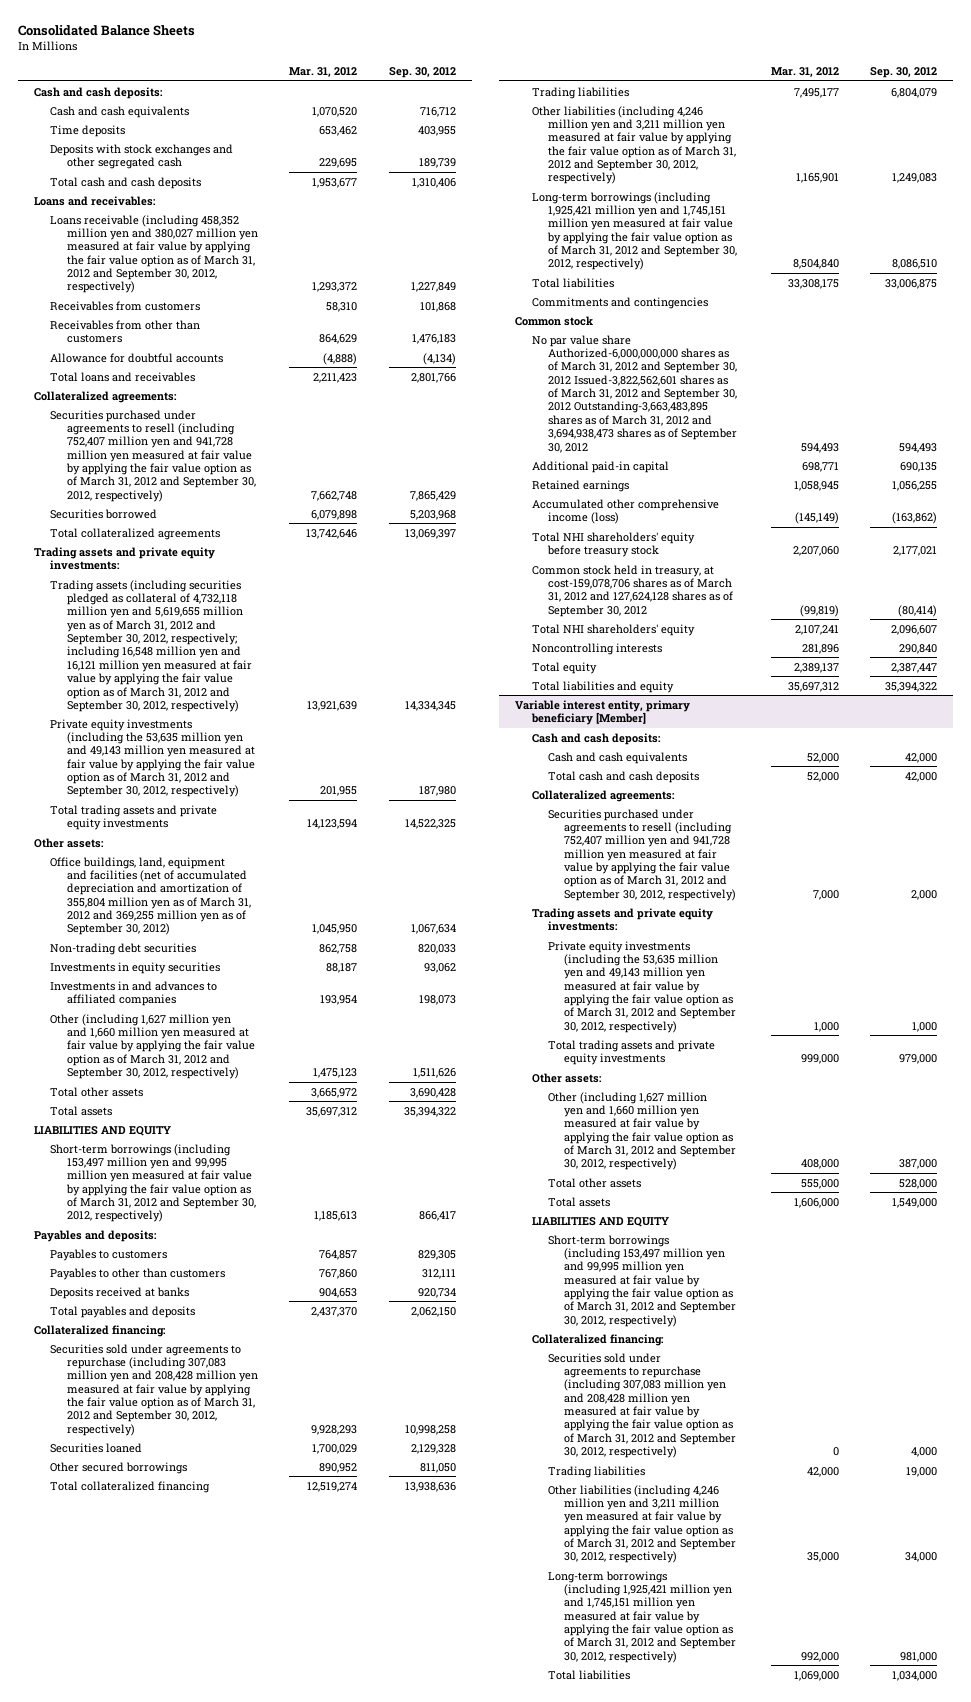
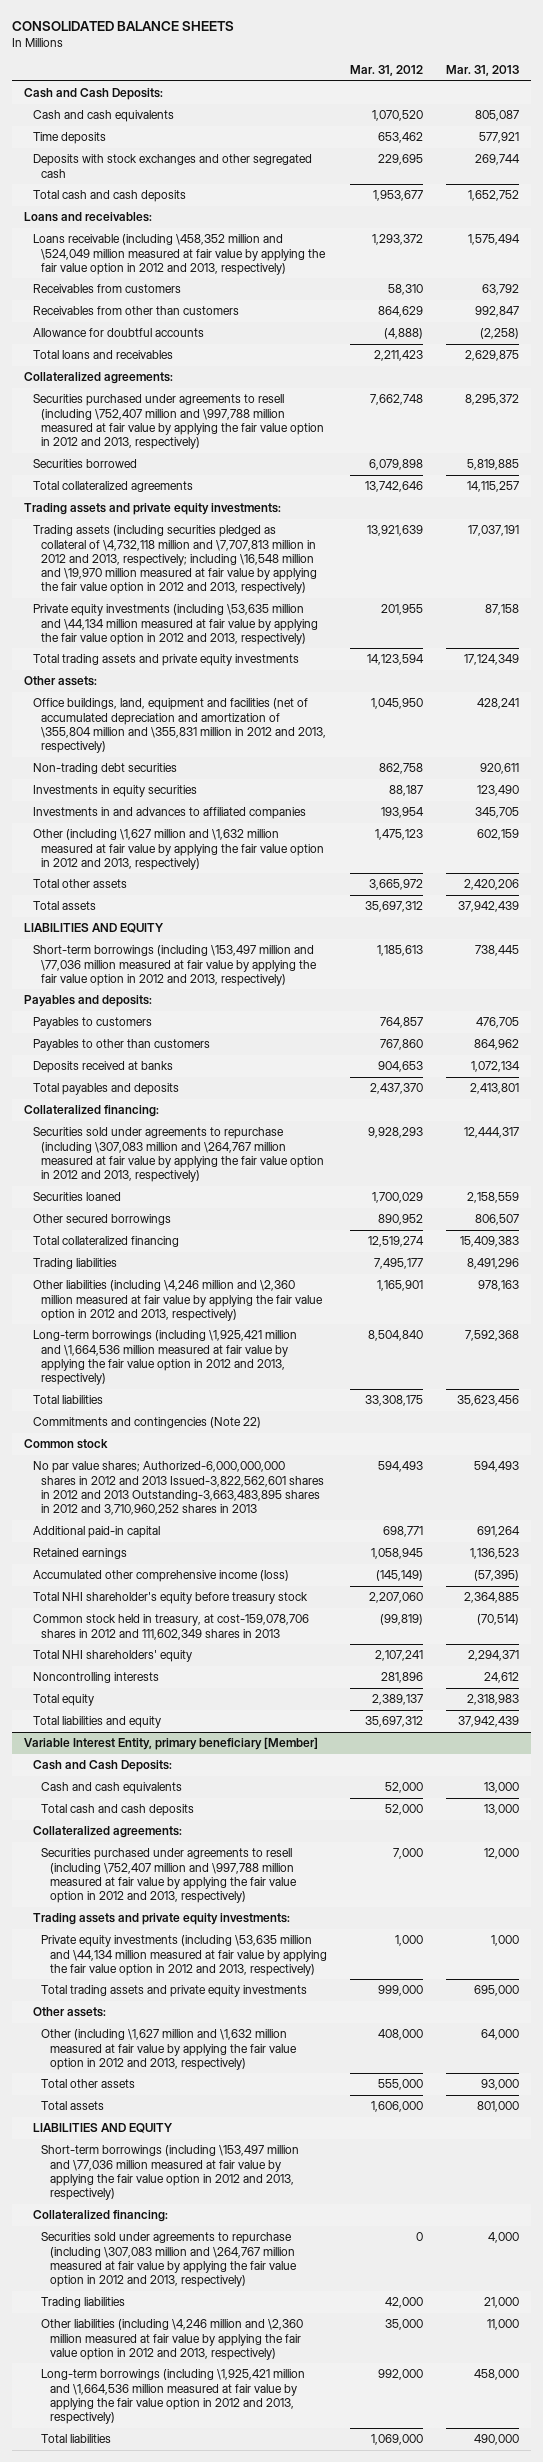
[18,25,196,37] Consolidated Balance Sheets -> [12,20,235,31] CONSOLIDATED BALANCE SHEETS
[388,67,456,79] Sep. 30, 2012 -> none
none -> [446,65,520,77] Mar. 31, 2013
[33,86,163,99] Cash and cash deposits: -> [23,88,163,101] Cash and Cash Deposits:
[50,214,258,294] Loans receivable (including 458,352 million yen and 380,027 million yen measured at fair value by applying the fair value option as of March 31, 2012 and September 30, 2012, respectively) -> [32,234,327,275] Loans receivable (including \458,352 million and \524,049 million measured at fair value by applying the fair value option in 2012 and 2013, respectively)
[50,409,256,502] Securities purchased under agreements to resell (including 752,407 million yen and 941,728 million yen measured at fair value by applying the fair value option as of March 31, 2012 and September 30, 2012, respectively) -> [32,394,325,449] Securities purchased under agreements to resell (including \752,407 million and \997,788 million measured at fair value by applying the fair value option in 2012 and 2013, respectively)
[50,579,252,712] Trading assets (including securities pledged as collateral of 4,732,118 million yen and 5,619,655 million yen as of March 31, 2012 and September 30, 2012, respectively; including 16,548 million yen and 16,121 million yen measured at fair value by applying the fair value option as of March 31, 2012 and September 30, 2012, respectively) -> [32,525,318,595] Trading assets (including securities pledged as collateral of \4,732,118 million and \7,707,813 million in 2012 and 2013, respectively; including \16,548 million and \19,970 million measured at fair value by applying the fair value option in 2012 and 2013, respectively)
[50,718,255,798] Private equity investments (including the 53,635 million yen and 49,143 million yen measured at fair value by applying the fair value option as of March 31, 2012 and September 30, 2012, respectively) -> [32,604,319,645] Private equity investments (including \53,635 million and \44,134 million measured at fair value by applying the fair value option in 2012 and 2013, respectively)
[50,856,251,936] Office buildings, land, equipment and facilities (net of accumulated depreciation and amortization of 355,804 million yen as of March 31, 2012 and 369,255 million yen as of September 30, 2012) -> [32,698,327,753] Office buildings, land, equipment and facilities (net of accumulated depreciation and amortization of \355,804 million and \355,831 million in 2012 and 2013, respectively)
[50,1013,255,1080] Other (including 1,627 million yen and 1,660 million yen measured at fair value by applying the fair value option as of March 31, 2012 and September 30, 2012, respectively) -> [32,829,325,870] Other (including \1,627 million and \1,632 million measured at fair value by applying the fair value option in 2012 and 2013, respectively)
[50,1143,256,1223] Short-term borrowings (including 153,497 million yen and 99,995 million yen measured at fair value by applying the fair value option as of March 31, 2012 and September 30, 2012, respectively) -> [32,945,318,986] Short-term borrowings (including \153,497 million and \77,036 million measured at fair value by applying the fair value option in 2012 and 2013, respectively)
[50,1343,258,1436] Securities sold under agreements to repurchase (including 307,083 million yen and 208,428 million yen measured at fair value by applying the fair value option as of March 31, 2012 and September 30, 2012, respectively) -> [32,1127,325,1182] Securities sold under agreements to repurchase (including \307,083 million and \264,767 million measured at fair value by applying the fair value option in 2012 and 2013, respectively)
[531,105,737,185] Other liabilities (including 4,246 million yen and 3,211 million yen measured at fair value by applying the fair value option as of March 31, 2012 and September 30, 2012, respectively) -> [32,1280,324,1321] Other liabilities (including \4,246 million and \2,360 million measured at fair value by applying the fair value option in 2012 and 2013, respectively)
[531,191,738,271] Long-term borrowings (including 1,925,421 million yen and 1,745,151 million yen measured at fair value by applying the fair value option as of March 31, 2012 and September 30, 2012, respectively) -> [32,1330,297,1385] Long-term borrowings (including \1,925,421 million and \1,664,536 million measured at fair value by applying the fair value option in 2012 and 2013, respectively)
[531,296,708,309] Commitments and contingencies -> [32,1417,261,1429] Commitments and contingencies (Note 22)
[531,334,738,453] No par value share Authorized-6,000,000,000 shares as of March 31, 2012 and September 30, 2012 Issued-3,822,562,601 shares as of March 31, 2012 and September 30, 2012 Outstanding-3,663,483,895 shares as of March 31, 2012 and 3,694,938,473 shares as of September 30, 2012 -> [32,1461,325,1515] No par value shares; Authorized-6,000,000,000 shares in 2012 and 2013 Issued-3,822,562,601 shares in 2012 and 2013 Outstanding-3,663,483,895 shares in 2012 and 3,710,960,252 shares in 2013
[531,531,695,557] Total NHI shareholders' equity before treasury stock -> [32,1592,308,1605] Total NHI shareholder's equity before treasury stock
[531,564,734,617] Common stock held in treasury, at cost-159,078,706 shares as of March 31, 2012 and 127,624,128 shares as of September 30, 2012 -> [32,1614,309,1640] Common stock held in treasury, at cost-159,078,706 shares in 2012 and 111,602,349 shares in 2013
[515,699,691,725] Variable interest entity, primary beneficiary [Member] -> [23,1737,318,1751] Variable Interest Entity, primary beneficiary [Member]
[531,732,661,745] Cash and cash deposits: -> [32,1760,172,1773] Cash and Cash Deposits:
[548,808,737,901] Securities purchased under agreements to resell (including 752,407 million yen and 941,728 million yen measured at fair value by applying the fair value option as of March 31, 2012 and September 30, 2012, respectively) -> [41,1848,298,1903] Securities purchased under agreements to resell (including \752,407 million and \997,788 million measured at fair value by applying the fair value option in 2012 and 2013, respectively)
[548,940,737,1033] Private equity investments (including the 53,635 million yen and 49,143 million yen measured at fair value by applying the fair value option as of March 31, 2012 and September 30, 2012, respectively) -> [41,1935,328,1976] Private equity investments (including \53,635 million and \44,134 million measured at fair value by applying the fair value option in 2012 and 2013, respectively)
[548,1091,737,1171] Other (including 1,627 million yen and 1,660 million yen measured at fair value by applying the fair value option as of March 31, 2012 and September 30, 2012, respectively) -> [41,2029,298,2070] Other (including \1,627 million and \1,632 million measured at fair value by applying the fair value option in 2012 and 2013, respectively)
[548,1234,737,1327] Short-term borrowings (including 153,497 million yen and 99,995 million yen measured at fair value by applying the fair value option as of March 31, 2012 and September 30, 2012, respectively) -> [41,2145,300,2200] Short-term borrowings (including \153,497 million and \77,036 million measured at fair value by applying the fair value option in 2012 and 2013, respectively)
[548,1352,737,1459] Securities sold under agreements to repurchase (including 307,083 million yen and 208,428 million yen measured at fair value by applying the fair value option as of March 31, 2012 and September 30, 2012, respectively) -> [41,2232,298,2287] Securities sold under agreements to repurchase (including \307,083 million and \264,767 million measured at fair value by applying the fair value option in 2012 and 2013, respectively)
[548,1484,737,1564] Other liabilities (including 4,246 million yen and 3,211 million yen measured at fair value by applying the fair value option as of March 31, 2012 and September 30, 2012, respectively) -> [41,2319,304,2360] Other liabilities (including \4,246 million and \2,360 million measured at fair value by applying the fair value option in 2012 and 2013, respectively)
[548,1570,737,1663] Long-term borrowings (including 1,925,421 million yen and 1,745,151 million yen measured at fair value by applying the fair value option as of March 31, 2012 and September 30, 2012, respectively) -> [41,2369,306,2424] Long-term borrowings (including \1,925,421 million and \1,664,536 million measured at fair value by applying the fair value option in 2012 and 2013, respectively)

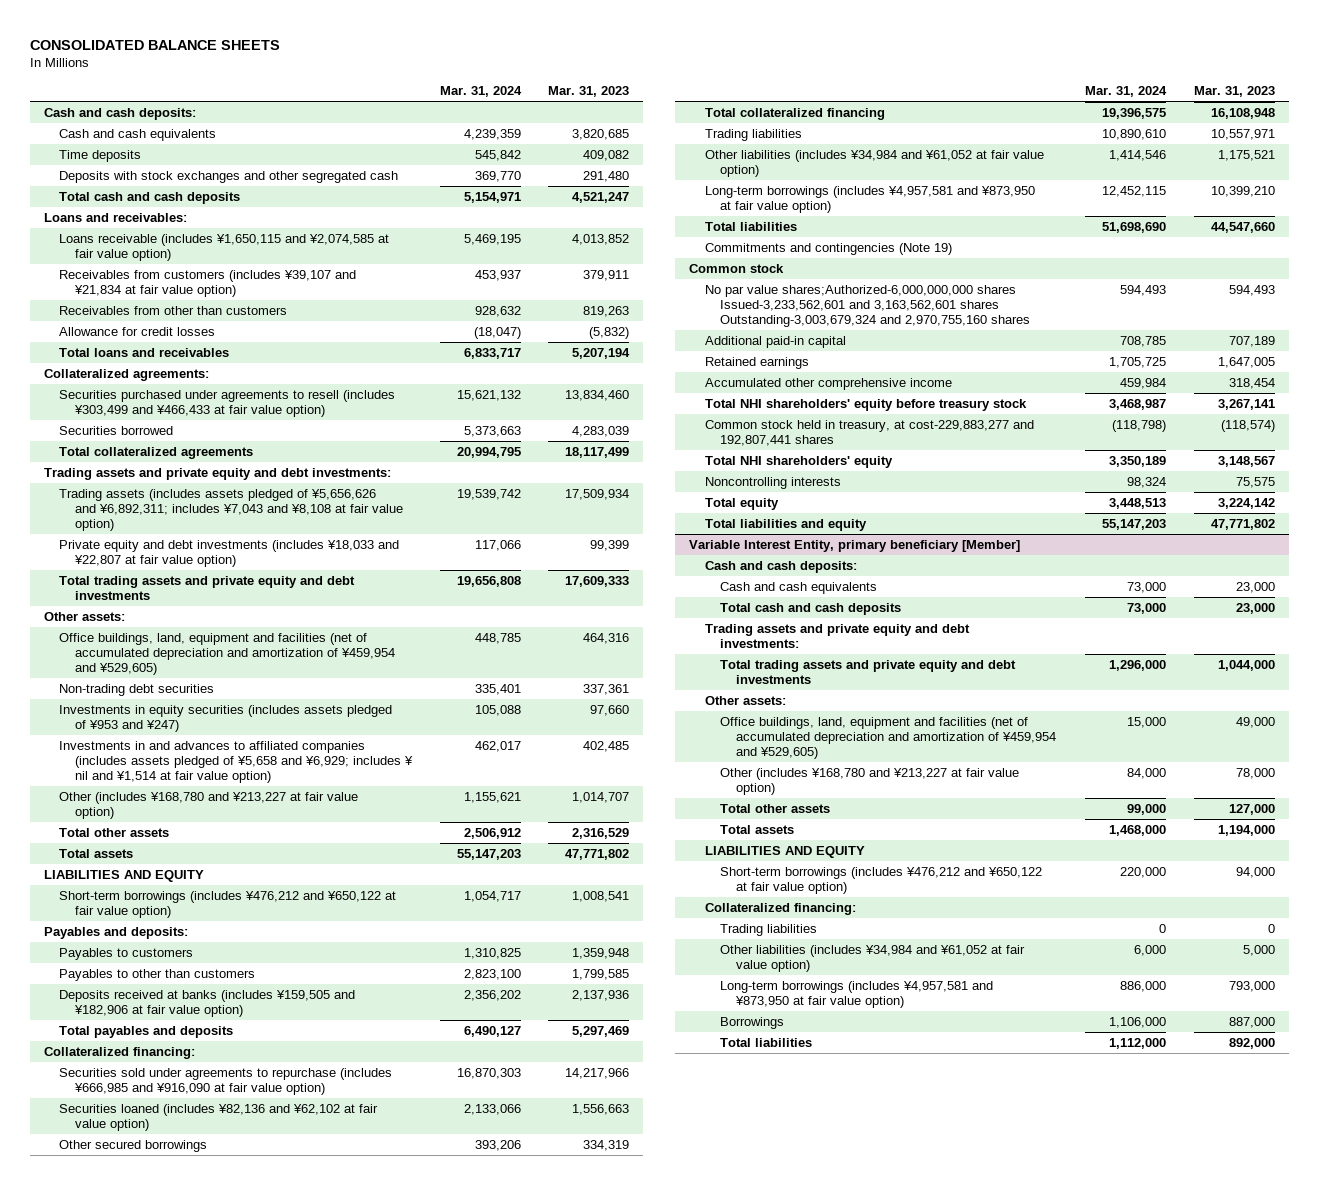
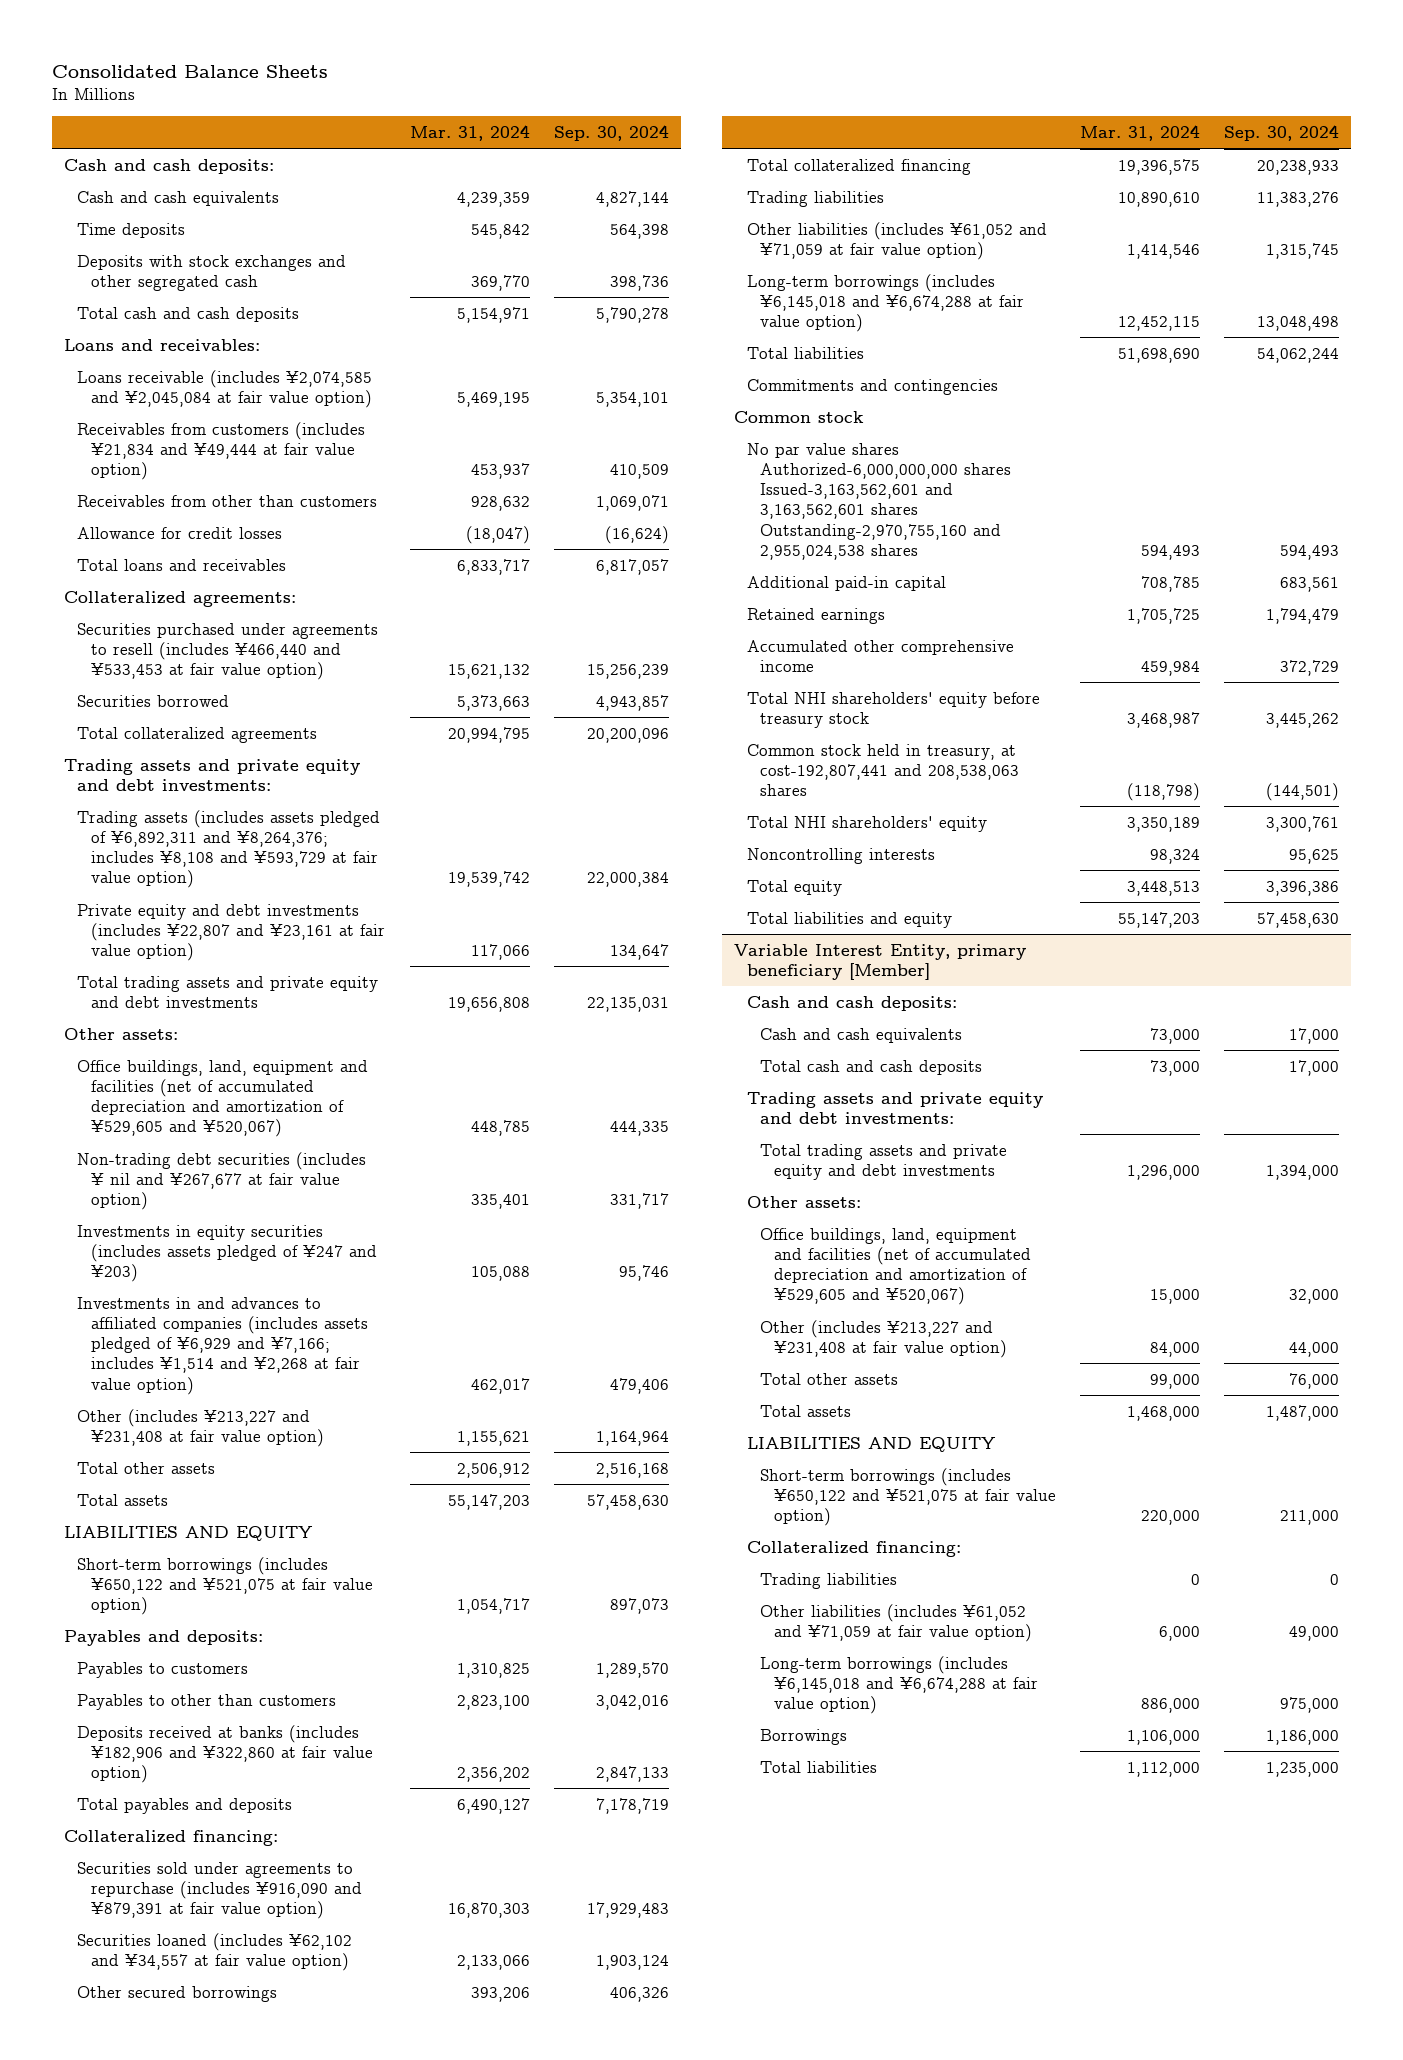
[29,39,280,50] CONSOLIDATED BALANCE SHEETS -> [52,64,329,78] Consolidated Balance Sheets
[548,85,630,97] Mar. 31, 2023 -> none
none -> [553,125,669,142] Sep. 30, 2024
[59,233,390,261] Loans receivable (includes ¥1,650,115 and ¥2,074,585 at fair value option) -> [77,369,373,408] Loans receivable (includes ¥2,074,585 and ¥2,045,084 at fair value option)
[59,269,357,297] Receivables from customers (includes ¥39,107 and ¥21,834 at fair value option) -> [77,421,366,481] Receivables from customers (includes ¥21,834 and ¥49,444 at fair value option)
[59,389,396,417] Securities purchased under agreements to resell (includes ¥303,499 and ¥466,433 at fair value option) -> [77,622,379,681] Securities purchased under agreements to resell (includes ¥466,440 and ¥533,453 at fair value option)
[59,488,403,531] Trading assets (includes assets pledged of ¥5,656,626 and ¥6,892,311; includes ¥7,043 and ¥8,108 at fair value option) -> [77,809,381,889] Trading assets (includes assets pledged of ¥6,892,311 and ¥8,264,376; includes ¥8,108 and ¥593,729 at fair value option)
[59,539,400,567] Private equity and debt investments (includes ¥18,033 and ¥22,807 at fair value option) -> [77,903,385,962] Private equity and debt investments (includes ¥22,807 and ¥23,161 at fair value option)
[59,632,395,675] Office buildings, land, equipment and facilities (net of accumulated depreciation and amortization of ¥459,954 and ¥529,605) -> [77,1059,369,1138] Office buildings, land, equipment and facilities (net of accumulated depreciation and amortization of ¥529,605 and ¥520,067)
[59,683,215,696] Non-trading debt securities -> [77,1151,367,1211] Non-trading debt securities (includes ¥ nil and ¥267,677 at fair value option)
[59,704,393,732] Investments in equity securities (includes assets pledged of ¥953 and ¥247) -> [77,1224,377,1283] Investments in equity securities (includes assets pledged of ¥247 and ¥203)
[59,740,413,783] Investments in and advances to affiliated companies (includes assets pledged of ¥5,658 and ¥6,929; includes ¥ nil and ¥1,514 at fair value option) -> [77,1296,368,1395] Investments in and advances to affiliated companies (includes assets pledged of ¥6,929 and ¥7,166; includes ¥1,514 and ¥2,268 at fair value option)
[59,791,359,819] Other (includes ¥168,780 and ¥213,227 at fair value option) -> [77,1408,324,1447] Other (includes ¥213,227 and ¥231,408 at fair value option)
[59,890,397,918] Short-term borrowings (includes ¥476,212 and ¥650,122 at fair value option) -> [77,1556,373,1616] Short-term borrowings (includes ¥650,122 and ¥521,075 at fair value option)
[59,989,356,1017] Deposits received at banks (includes ¥159,505 and ¥182,906 at fair value option) -> [77,1724,373,1784] Deposits received at banks (includes ¥182,906 and ¥322,860 at fair value option)
[59,1067,393,1095] Securities sold under agreements to repurchase (includes ¥666,985 and ¥916,090 at fair value option) -> [77,1861,362,1920] Securities sold under agreements to repurchase (includes ¥916,090 and ¥879,391 at fair value option)
[59,1103,379,1131] Securities loaned (includes ¥82,136 and ¥62,102 at fair value option) -> [77,1932,353,1971] Securities loaned (includes ¥62,102 and ¥34,557 at fair value option)
[704,149,1044,177] Other liabilities (includes ¥34,984 and ¥61,052 at fair value option) -> [747,221,1048,260] Other liabilities (includes ¥61,052 and ¥71,059 at fair value option)
[704,185,1035,213] Long-term borrowings (includes ¥4,957,581 and ¥873,950 at fair value option) -> [747,273,1025,333] Long-term borrowings (includes ¥6,145,018 and ¥6,674,288 at fair value option)
[704,242,952,255] Commitments and contingencies (Note 19) -> [747,378,999,395] Commitments and contingencies
[704,284,1031,327] No par value shares;Authorized-6,000,000,000 shares Issued-3,233,562,601 and 3,163,562,601 shares Outstanding-3,003,679,324 and 2,970,755,160 shares -> [747,442,1012,560] No par value shares Authorized-6,000,000,000 shares Issued-3,163,562,601 and 3,163,562,601 shares Outstanding-2,970,755,160 and 2,955,024,538 shares
[704,419,1034,446] Common stock held in treasury, at cost-229,883,277 and 192,807,441 shares -> [747,743,1020,797] Common stock held in treasury, at cost-192,807,441 and 208,538,063 shares
[720,716,1056,759] Office buildings, land, equipment and facilities (net of accumulated depreciation and amortization of ¥459,954 and ¥529,605) -> [760,1227,1031,1306] Office buildings, land, equipment and facilities (net of accumulated depreciation and amortization of ¥529,605 and ¥520,067)
[720,767,1020,795] Other (includes ¥168,780 and ¥213,227 at fair value option) -> [760,1319,1007,1358] Other (includes ¥213,227 and ¥231,408 at fair value option)
[720,866,1043,894] Short-term borrowings (includes ¥476,212 and ¥650,122 at fair value option) -> [760,1467,1056,1527] Short-term borrowings (includes ¥650,122 and ¥521,075 at fair value option)
[720,944,1026,972] Other liabilities (includes ¥34,984 and ¥61,052 at fair value option) -> [760,1603,1032,1642] Other liabilities (includes ¥61,052 and ¥71,059 at fair value option)
[720,980,994,1008] Long-term borrowings (includes ¥4,957,581 and ¥873,950 at fair value option) -> [760,1655,1038,1715] Long-term borrowings (includes ¥6,145,018 and ¥6,674,288 at fair value option)

